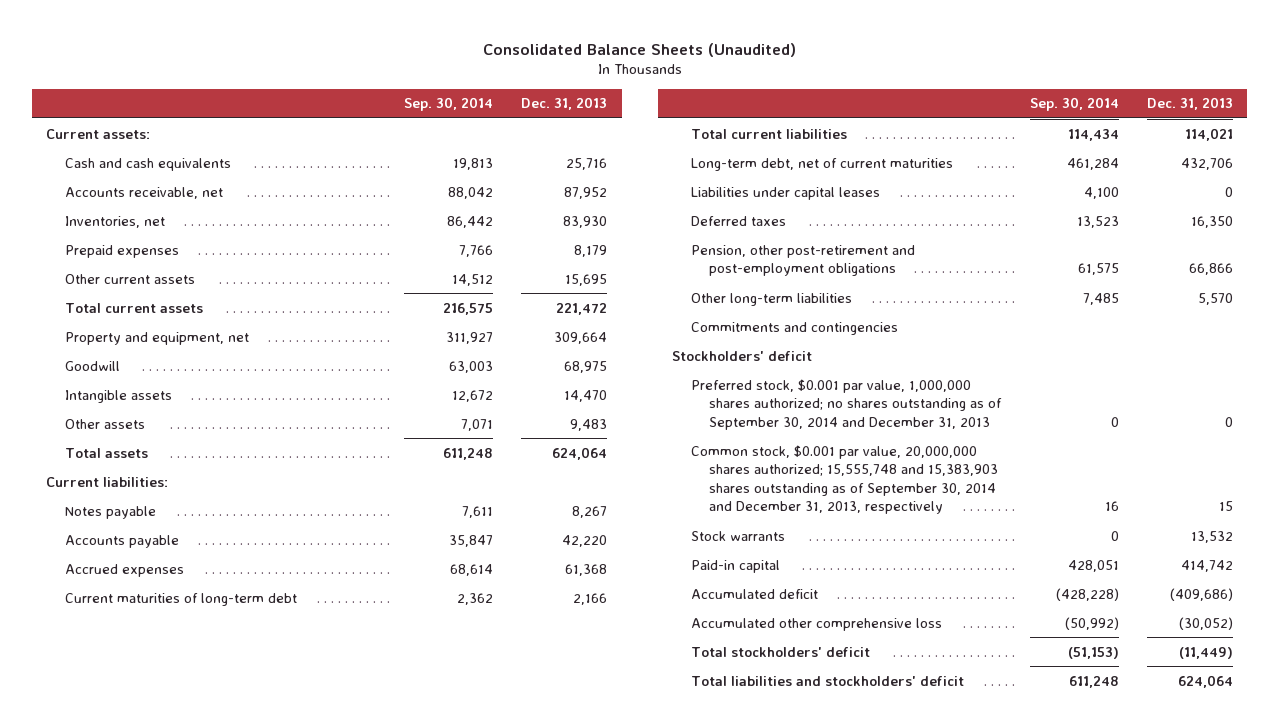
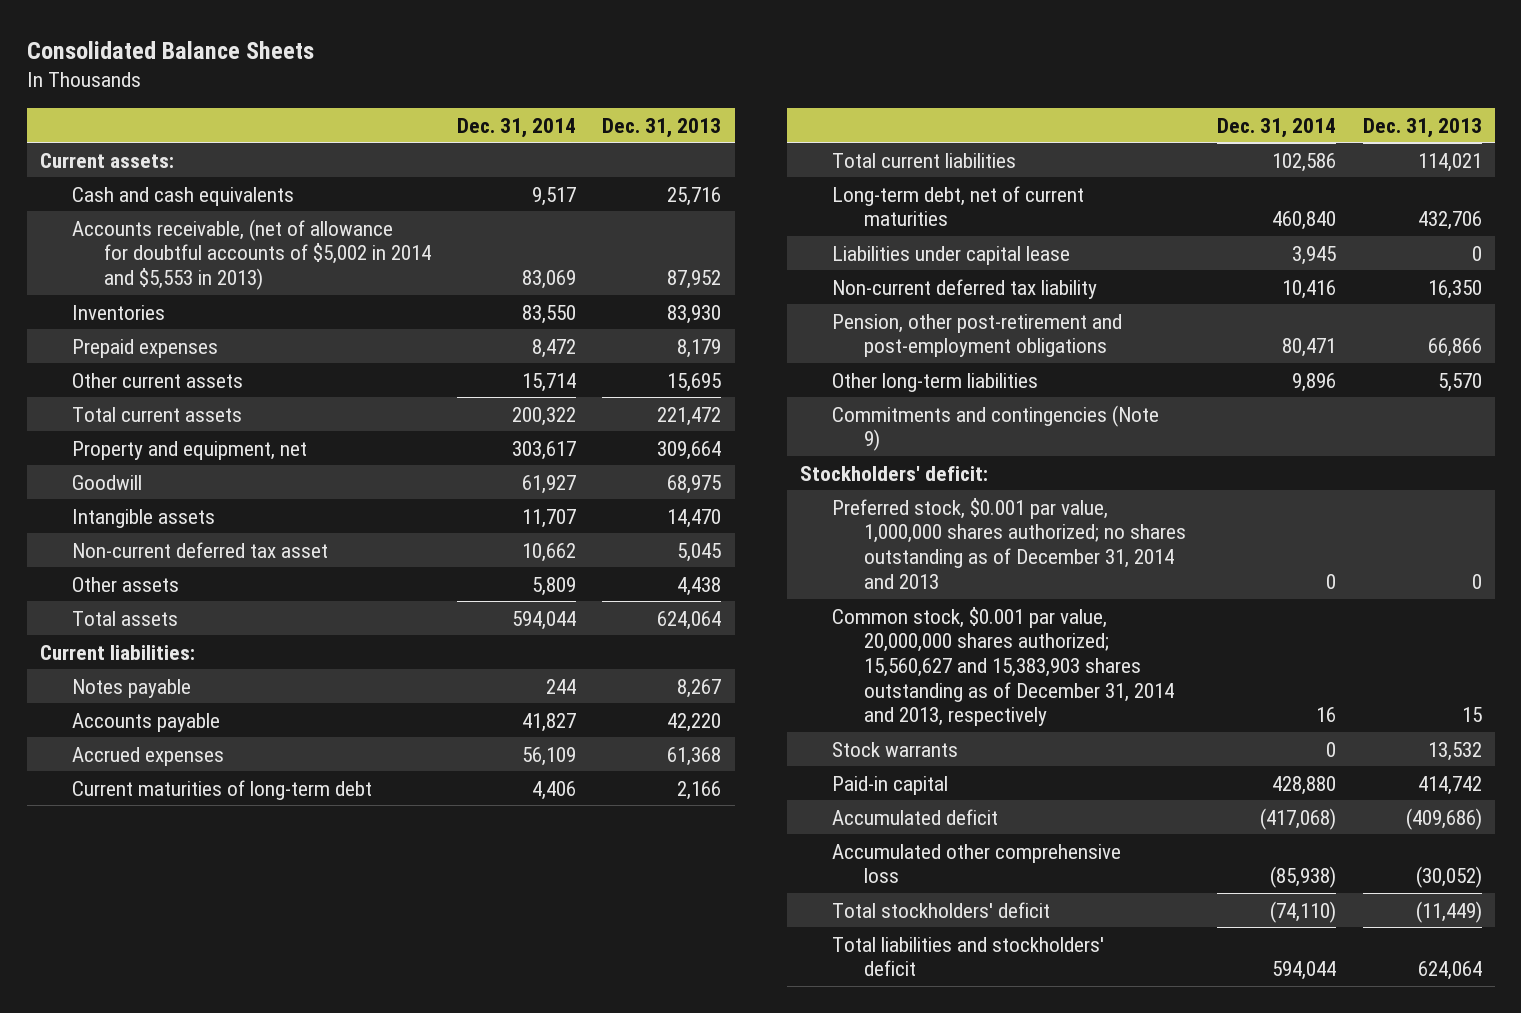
[482,42,796,57] Consolidated Balance Sheets (Unaudited) -> [26,40,314,59] Consolidated Balance Sheets
[404,97,494,112] Sep. 30, 2014 -> none
none -> [456,117,576,138] Dec. 31, 2014
[65,186,224,199] Accounts receivable, net -> [71,218,431,290] Accounts receivable, (net of allowance for doubtful accounts of $5,002 in 2014 and $5,553 in 2013)
[65,215,166,228] Inventories, net -> [71,304,165,320] Inventories
none -> [71,541,328,558] Non-current deferred tax asset
[570,418,608,431] 9,483 -> [677,576,722,596] 4,438
[690,186,880,200] Liabilities under capital leases -> [831,245,1070,265] Liabilities under capital lease
[690,215,786,226] Deferred taxes -> [831,278,1097,299] Non-current deferred tax liability
[690,321,898,335] Commitments and contingencies -> [831,404,1159,452] Commitments and contingencies (Note 9)
[671,350,812,361] Stockholders' deficit -> [799,465,988,481] Stockholders' deficit:
[690,378,1003,430] Preferred stock, $0.001 par value, 1,000,000 shares authorized; no shares outstanding as of September 30, 2014 and December 31, 2013 -> [831,497,1186,589] Preferred stock, $0.001 par value, 1,000,000 shares authorized; no shares outstanding as of December 31, 2014 and 2013
[690,444,999,515] Common stock, $0.001 par value, 20,000,000 shares authorized; 15,555,748 and 15,383,903 shares outstanding as of September 30, 2014 and December 31, 2013, respectively -> [831,606,1174,727] Common stock, $0.001 par value, 20,000,000 shares authorized; 15,560,627 and 15,383,903 shares outstanding as of December 31, 2014 and 2013, respectively

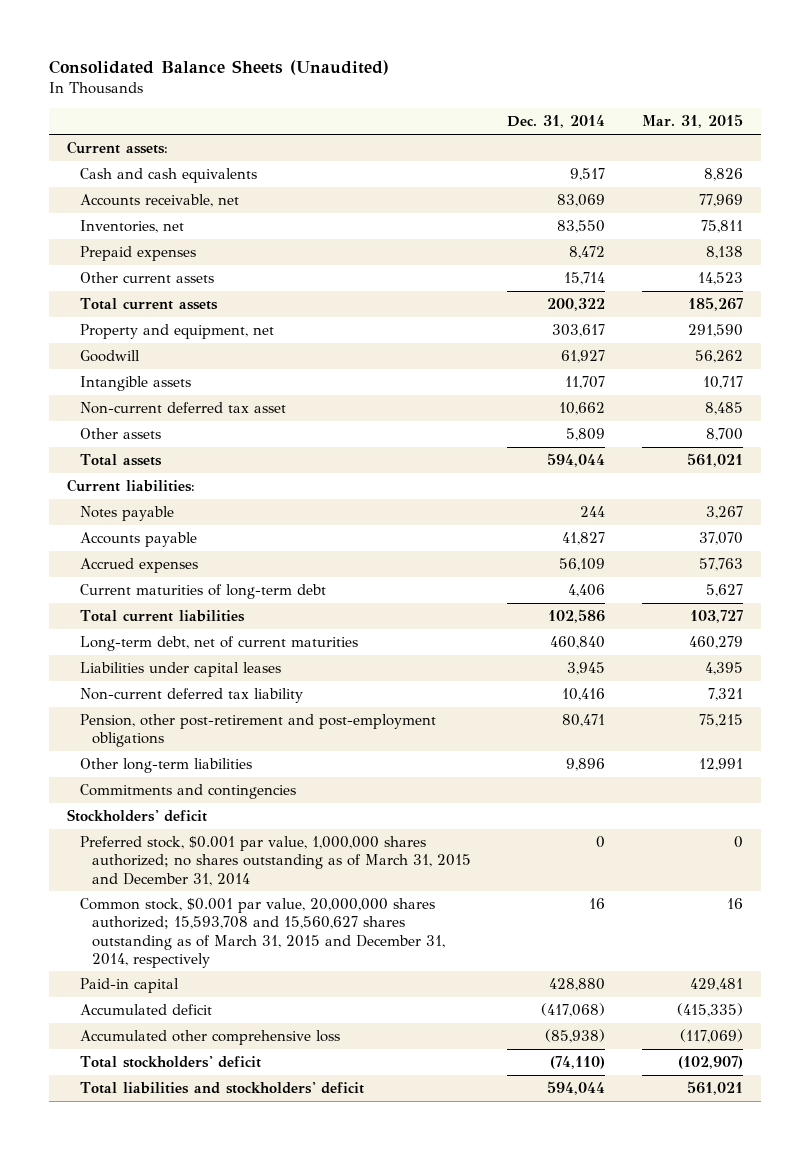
[26,40,314,59] Consolidated Balance Sheets -> [49,59,390,75] Consolidated Balance Sheets (Unaudited)
[602,117,722,138] Dec. 31, 2013 -> none
none -> [641,114,743,129] Mar. 31, 2015
[71,218,431,290] Accounts receivable, (net of allowance for doubtful accounts of $5,002 in 2014 and $5,553 in 2013) -> [79,194,239,208] Accounts receivable, net
[71,304,165,320] Inventories -> [79,220,184,234] Inventories, net
[831,245,1070,265] Liabilities under capital lease -> [79,662,281,678] Liabilities under capital leases
[831,741,958,757] Stock warrants -> none
[831,404,1159,452] Commitments and contingencies (Note 9) -> [79,784,296,800] Commitments and contingencies
[799,465,988,481] Stockholders' deficit: -> [67,809,208,823] Stockholders' deficit
[831,497,1186,589] Preferred stock, $0.001 par value, 1,000,000 shares authorized; no shares outstanding as of December 31, 2014 and 2013 -> [79,836,471,886] Preferred stock, $0.001 par value, 1,000,000 shares authorized; no shares outstanding as of March 31, 2015 and December 31, 2014
[831,606,1174,727] Common stock, $0.001 par value, 20,000,000 shares authorized; 15,560,627 and 15,383,903 shares outstanding as of December 31, 2014 and 2013, respectively -> [79,898,445,968] Common stock, $0.001 par value, 20,000,000 shares authorized; 15,593,708 and 15,560,627 shares outstanding as of March 31, 2015 and December 31, 2014, respectively

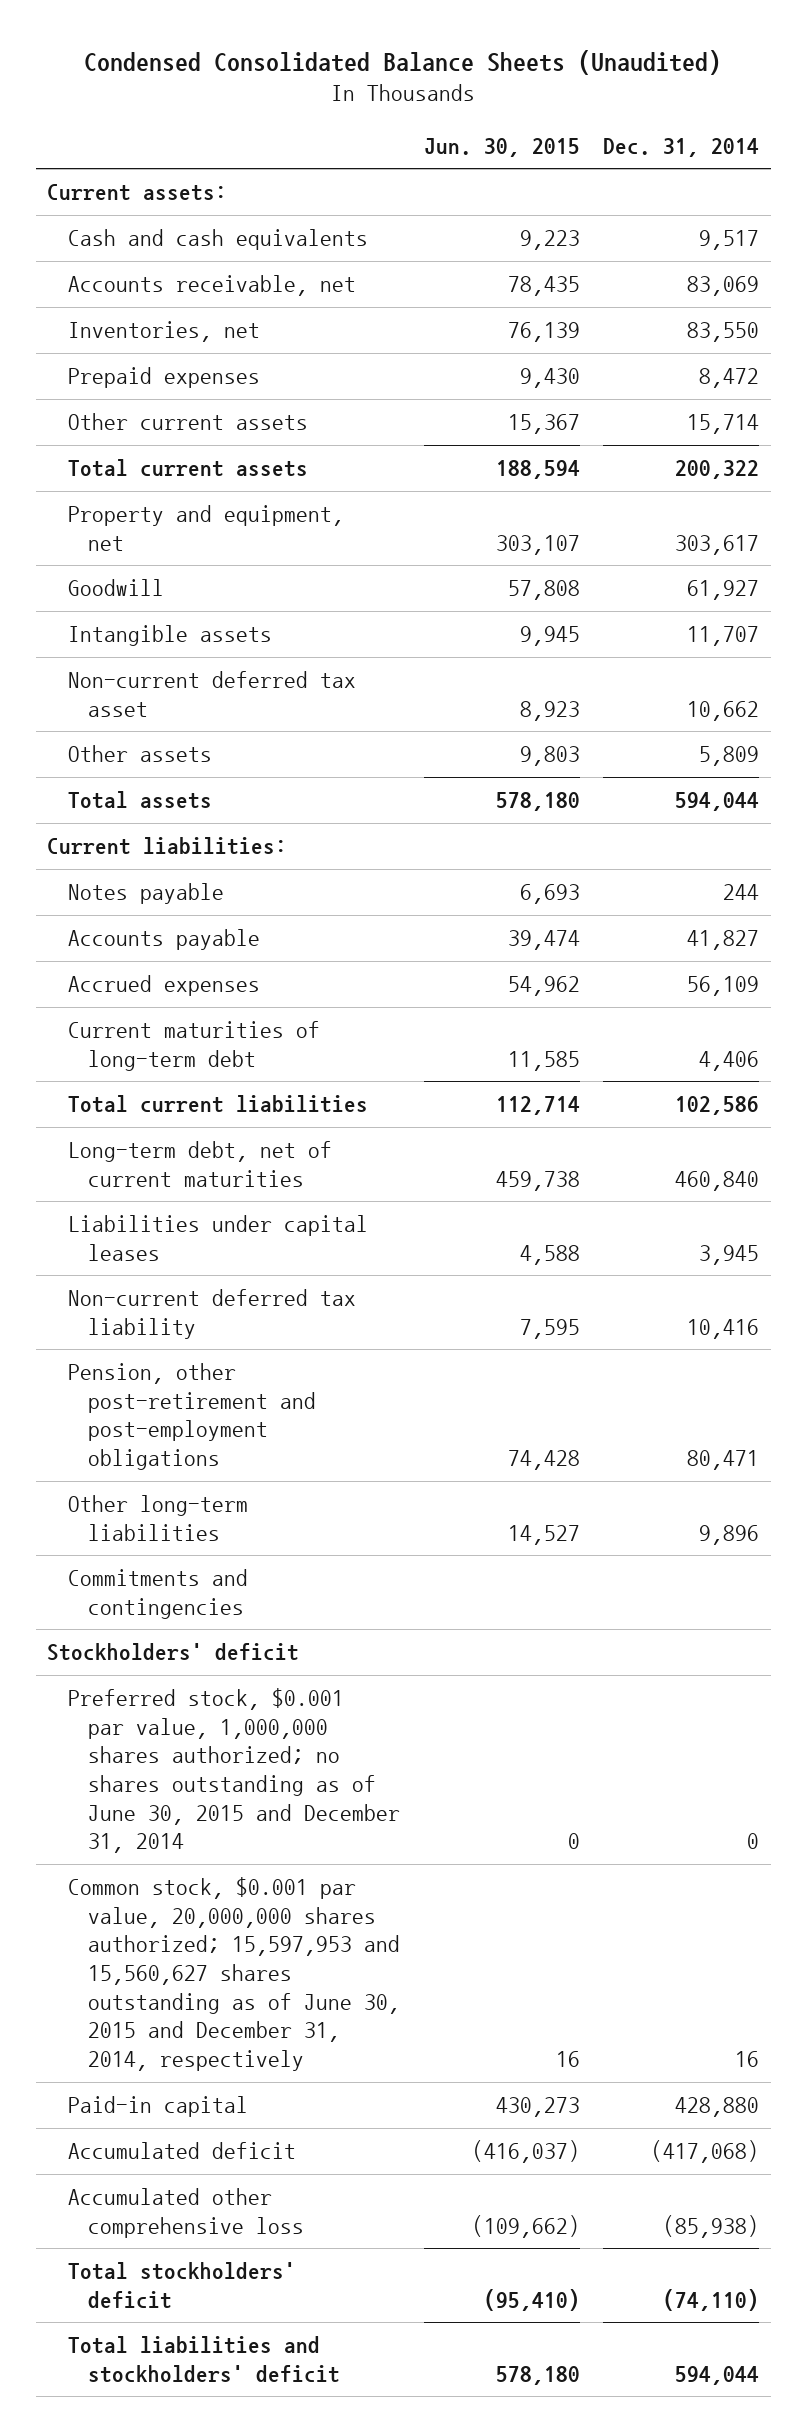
[49,59,390,75] Consolidated Balance Sheets (Unaudited) -> [84,50,722,76] Condensed Consolidated Balance Sheets (Unaudited)
[641,114,743,129] Mar. 31, 2015 -> none
none -> [423,137,580,157] Jun. 30, 2015
[79,836,471,886] Preferred stock, $0.001 par value, 1,000,000 shares authorized; no shares outstanding as of March 31, 2015 and December 31, 2014 -> [67,1687,400,1854] Preferred stock, $0.001 par value, 1,000,000 shares authorized; no shares outstanding as of June 30, 2015 and December 31, 2014
[79,898,445,968] Common stock, $0.001 par value, 20,000,000 shares authorized; 15,593,708 and 15,560,627 shares outstanding as of March 31, 2015 and December 31, 2014, respectively -> [67,1876,400,2071] Common stock, $0.001 par value, 20,000,000 shares authorized; 15,597,953 and 15,560,627 shares outstanding as of June 30, 2015 and December 31, 2014, respectively

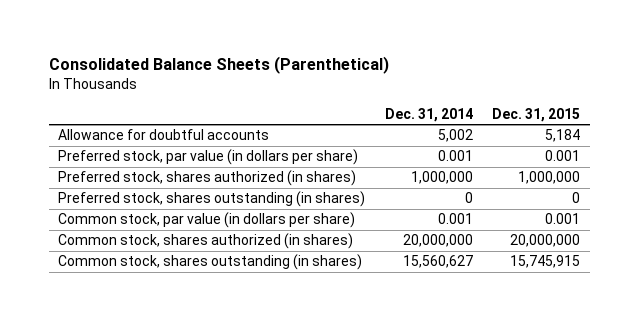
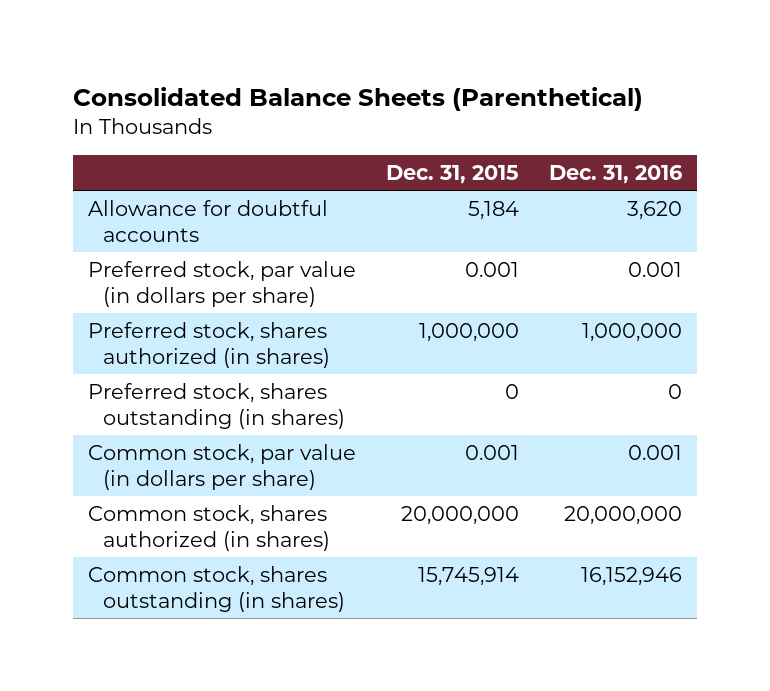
[384,107,473,122] Dec. 31, 2014 -> none
none -> [549,165,683,185] Dec. 31, 2016
[510,255,581,269] 15,745,915 -> [417,566,519,586] 15,745,914

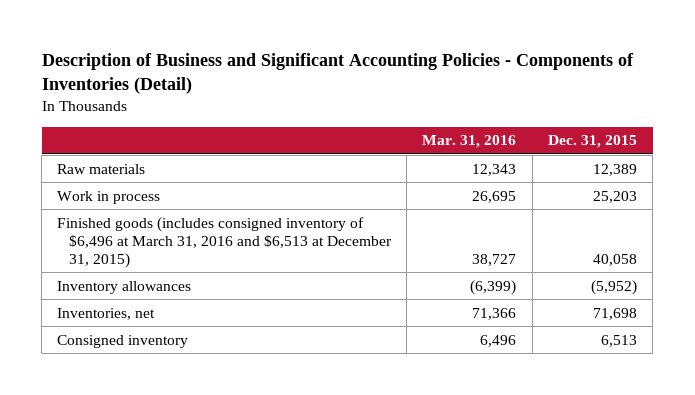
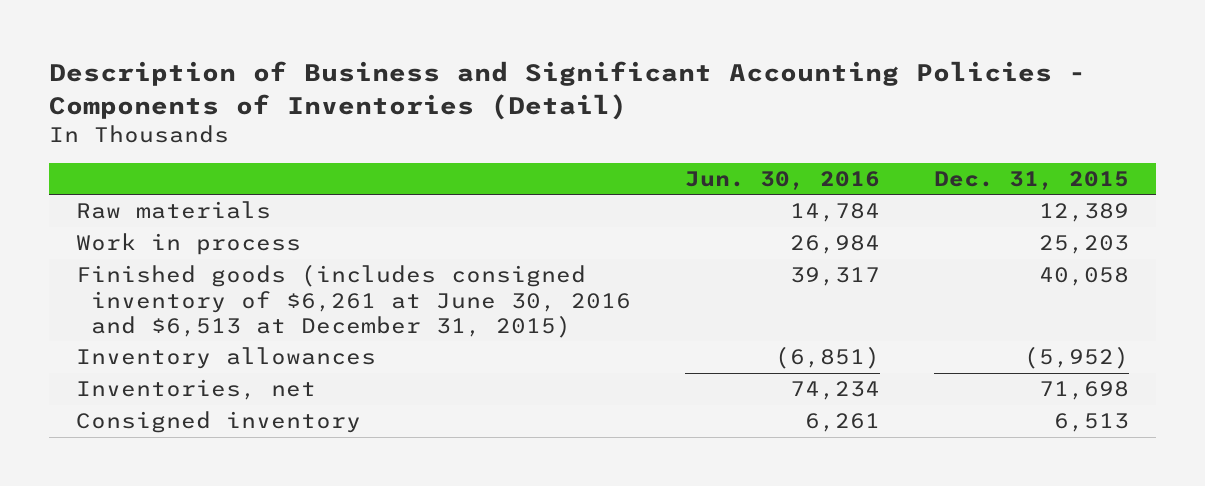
[422,135,517,149] Mar. 31, 2016 -> none
none -> [684,170,880,190] Jun. 30, 2016
[57,216,392,268] Finished goods (includes consigned inventory of $6,496 at March 31, 2016 and $6,513 at December 31, 2015) -> [75,264,631,338] Finished goods (includes consigned inventory of $6,261 at June 30, 2016 and $6,513 at December 31, 2015)

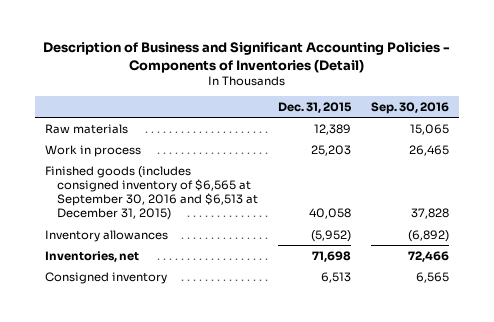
[684,170,880,190] Jun. 30, 2016 -> none
none -> [371,102,450,115] Sep. 30, 2016
[75,264,631,338] Finished goods (includes consigned inventory of $6,261 at June 30, 2016 and $6,513 at December 31, 2015) -> [44,165,259,221] Finished goods (includes consigned inventory of $6,565 at September 30, 2016 and $6,513 at December 31, 2015)

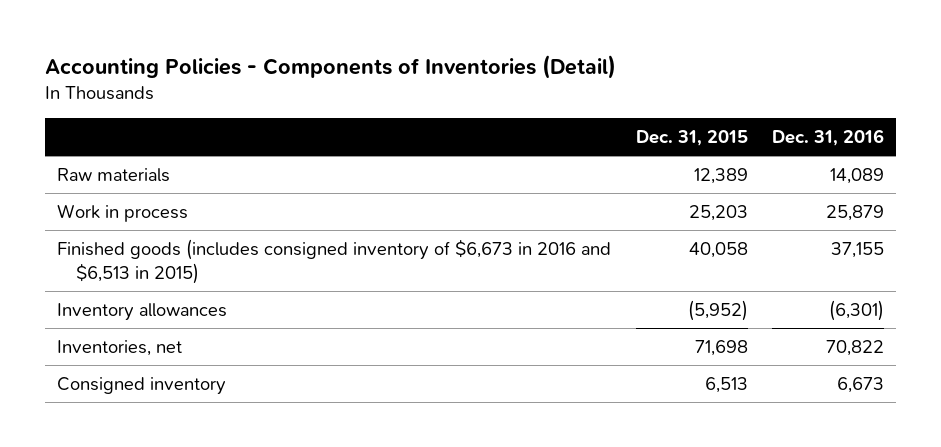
[43,42,451,73] Description of Business and Significant Accounting Policies - Components of Inventories (Detail) -> [44,54,616,79] Accounting Policies - Components of Inventories (Detail)
[371,102,450,115] Sep. 30, 2016 -> none
none -> [771,128,884,146] Dec. 31, 2016
[44,165,259,221] Finished goods (includes consigned inventory of $6,565 at September 30, 2016 and $6,513 at December 31, 2015) -> [57,239,612,284] Finished goods (includes consigned inventory of $6,673 in 2016 and $6,513 in 2015)

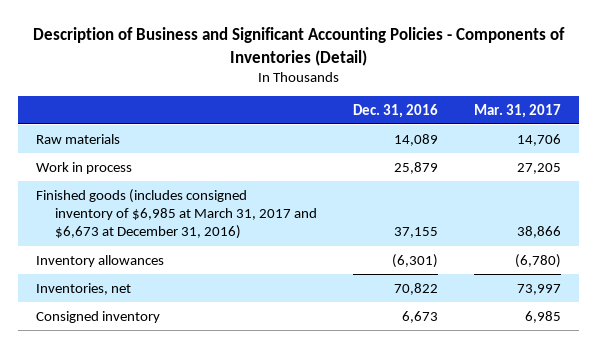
[44,54,616,79] Accounting Policies - Components of Inventories (Detail) -> [32,27,565,66] Description of Business and Significant Accounting Policies - Components of Inventories (Detail)
[635,129,748,146] Dec. 31, 2015 -> none
none -> [474,103,562,118] Mar. 31, 2017
[57,239,612,284] Finished goods (includes consigned inventory of $6,673 in 2016 and $6,513 in 2015) -> [36,188,317,240] Finished goods (includes consigned inventory of $6,985 at March 31, 2017 and $6,673 at December 31, 2016)

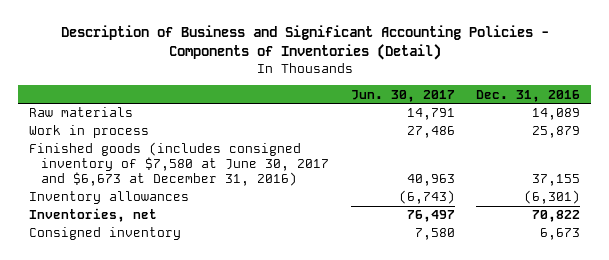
[474,103,562,118] Mar. 31, 2017 -> none
none -> [350,89,455,102] Jun. 30, 2017
[36,188,317,240] Finished goods (includes consigned inventory of $6,985 at March 31, 2017 and $6,673 at December 31, 2016) -> [28,142,330,186] Finished goods (includes consigned inventory of $7,580 at June 30, 2017 and $6,673 at December 31, 2016)

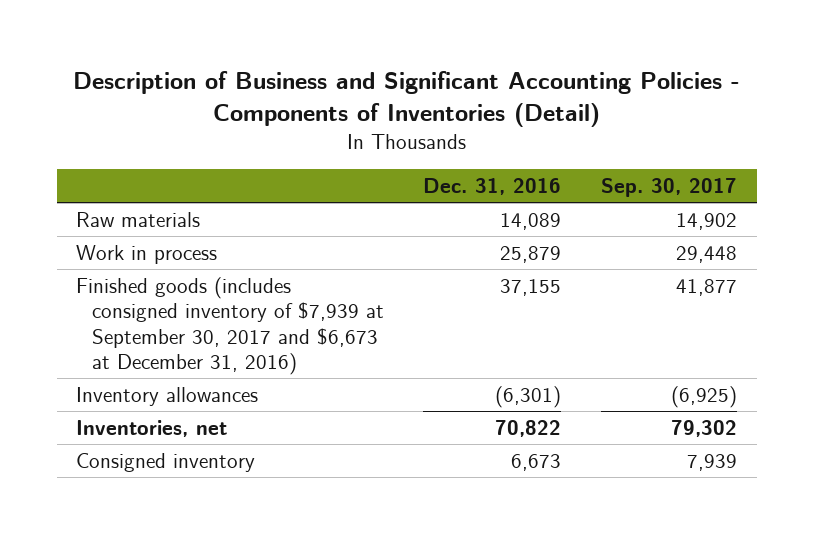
[350,89,455,102] Jun. 30, 2017 -> none
none -> [600,177,737,197] Sep. 30, 2017
[28,142,330,186] Finished goods (includes consigned inventory of $7,580 at June 30, 2017 and $6,673 at December 31, 2016) -> [76,276,384,376] Finished goods (includes consigned inventory of $7,939 at September 30, 2017 and $6,673 at December 31, 2016)

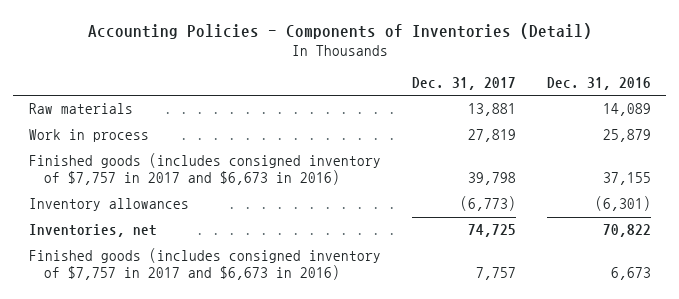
[72,70,740,127] Description of Business and Significant Accounting Policies - Components of Inventories (Detail) -> [87,22,592,39] Accounting Policies - Components of Inventories (Detail)
[600,177,737,197] Sep. 30, 2017 -> none
none -> [411,77,516,91] Dec. 31, 2017
[76,276,384,376] Finished goods (includes consigned inventory of $7,939 at September 30, 2017 and $6,673 at December 31, 2016) -> [28,153,381,186] Finished goods (includes consigned inventory of $7,757 in 2017 and $6,673 in 2016)
[76,452,256,472] Consigned inventory -> [28,248,381,281] Finished goods (includes consigned inventory of $7,757 in 2017 and $6,673 in 2016)

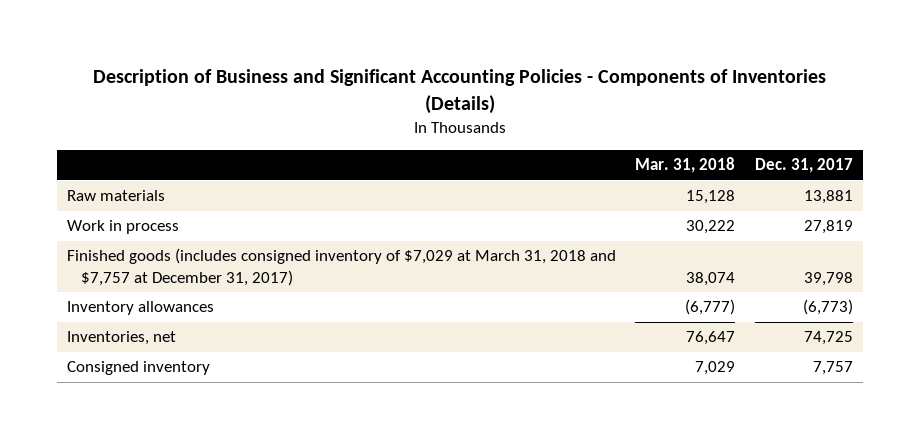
[87,22,592,39] Accounting Policies - Components of Inventories (Detail) -> [92,69,826,114] Description of Business and Significant Accounting Policies - Components of Inventories (Details)
[546,77,651,91] Dec. 31, 2016 -> none
none -> [635,157,736,174] Mar. 31, 2018
[28,153,381,186] Finished goods (includes consigned inventory of $7,757 in 2017 and $6,673 in 2016) -> [66,248,616,286] Finished goods (includes consigned inventory of $7,029 at March 31, 2018 and $7,757 at December 31, 2017)
[28,248,381,281] Finished goods (includes consigned inventory of $7,757 in 2017 and $6,673 in 2016) -> [66,361,210,376] Consigned inventory

